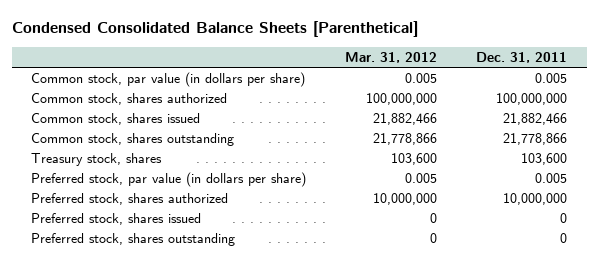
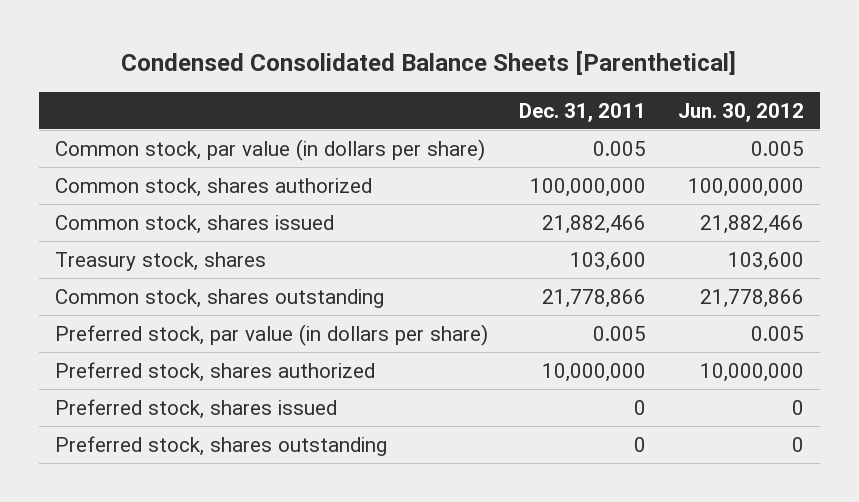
[345,51,438,63] Mar. 31, 2012 -> none
none -> [677,102,804,122] Jun. 30, 2012
[31,133,235,147] Common stock, shares outstanding -> [54,288,384,308] Common stock, shares outstanding

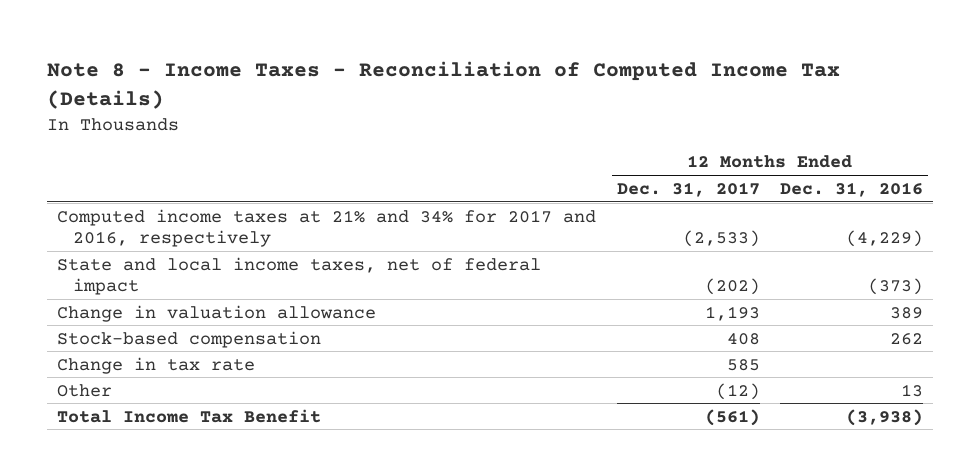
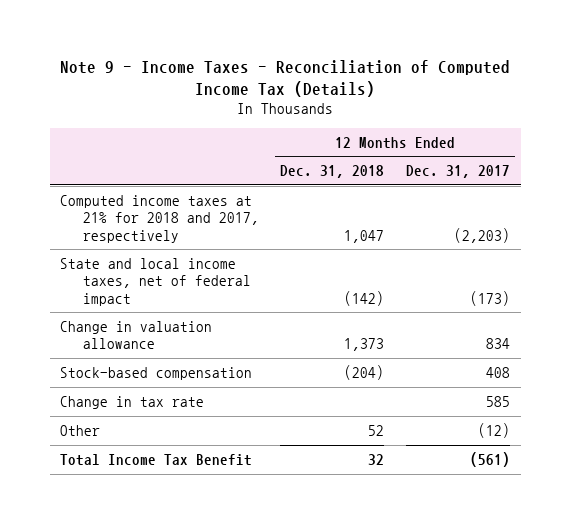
[47,61,841,110] Note 8 - Income Taxes - Reconciliation of Computed Income Tax (Details) -> [60,59,511,98] Note 9 - Income Taxes - Reconciliation of Computed Income Tax (Details)
[780,181,924,197] Dec. 31, 2016 -> none
none -> [280,165,385,179] Dec. 31, 2018
[57,208,597,248] Computed income taxes at 21% and 34% for 2017 and 2016, respectively -> [60,194,260,243] Computed income taxes at 21% for 2018 and 2017, respectively
[682,230,760,248] (2,533) -> [453,227,510,243] (2,203)
[704,278,760,296] (202) -> [469,290,510,306] (173)
[704,305,760,321] 1,193 -> [485,338,510,350] 834

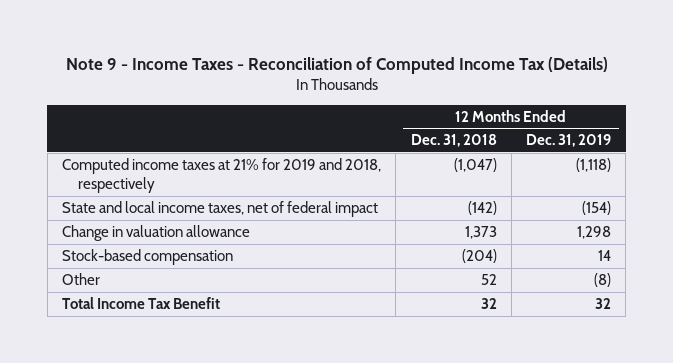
[405,165,510,179] Dec. 31, 2017 -> none
none -> [526,134,612,148] Dec. 31, 2019
[60,194,260,243] Computed income taxes at 21% for 2018 and 2017, respectively -> [61,157,381,193] Computed income taxes at 21% for 2019 and 2018, respectively
[344,229,385,243] 1,047 -> [453,157,497,172] (1,047)
[60,395,205,409] Change in tax rate -> none

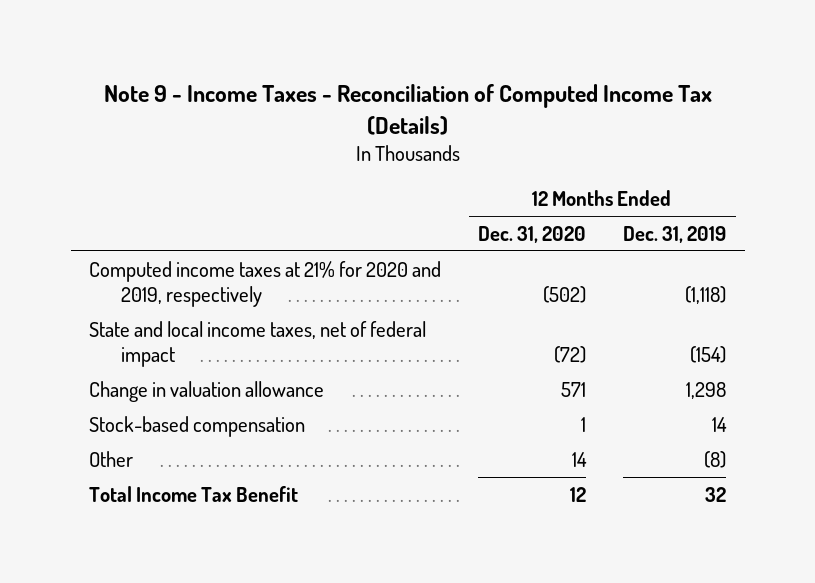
[410,134,497,148] Dec. 31, 2018 -> none
none -> [478,225,587,243] Dec. 31, 2020
[61,157,381,193] Computed income taxes at 21% for 2019 and 2018, respectively -> [89,260,442,308] Computed income taxes at 21% for 2020 and 2019, respectively

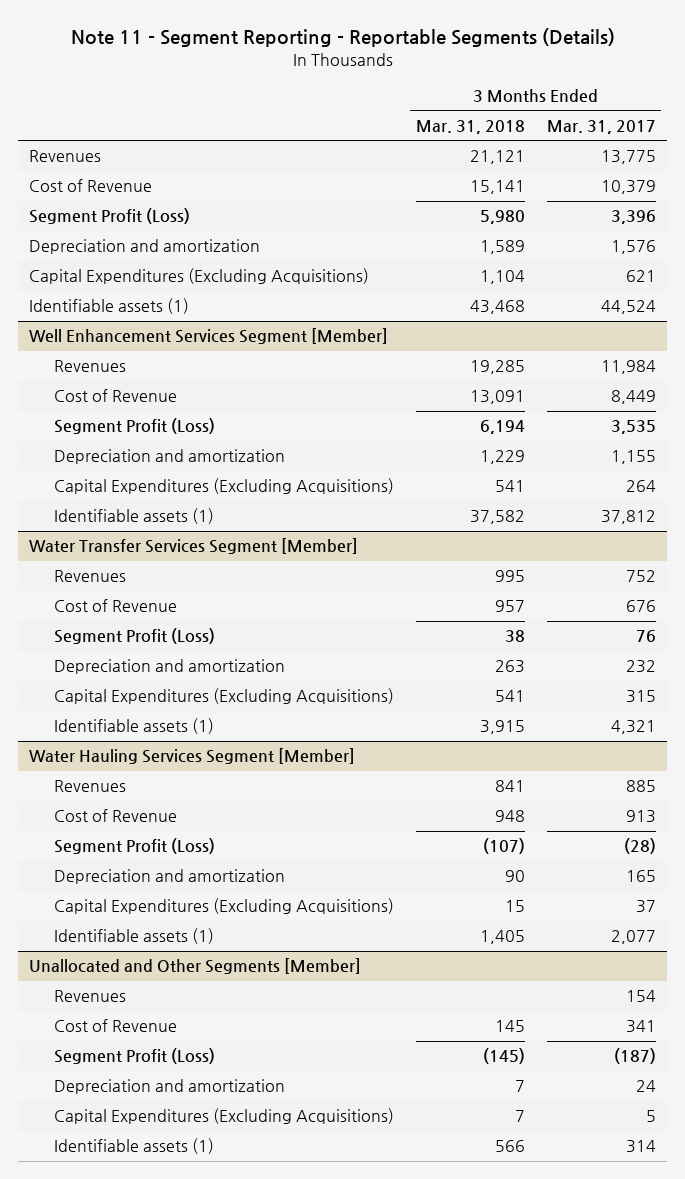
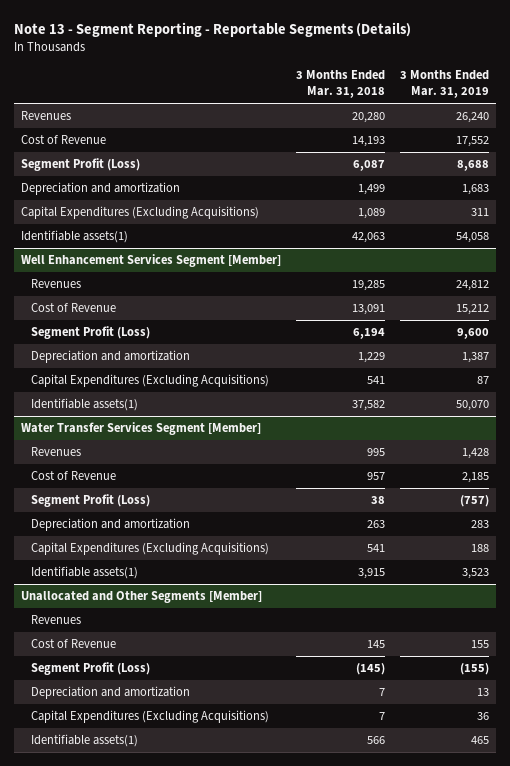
[70,28,615,48] Note 11 - Segment Reporting - Reportable Segments (Details) -> [13,21,411,37] Note 13 - Segment Reporting - Reportable Segments (Details)
[546,120,656,135] Mar. 31, 2017 -> none
none -> [399,70,489,99] 3 Months Ended Mar. 31, 2019
[469,150,525,165] 21,121 -> [352,112,386,124] 20,280
[469,180,525,195] 15,141 -> [352,136,386,148] 14,193
[479,210,525,225] 5,980 -> [353,160,386,172] 6,087
[479,240,525,255] 1,589 -> [358,184,386,196] 1,499
[479,270,525,285] 1,104 -> [358,208,386,220] 1,089
[29,298,190,315] Identifiable assets (1) -> [21,230,129,244] Identifiable assets(1)
[469,300,525,315] 43,468 -> [352,232,386,244] 42,063
[53,508,214,525] Identifiable assets (1) -> [31,398,139,412] Identifiable assets(1)
[29,748,356,765] Water Hauling Services Segment [Member] -> none
[53,780,126,793] Revenues -> none
[53,809,177,823] Cost of Revenue -> none
[53,838,215,855] Segment Profit (Loss) -> none
[53,869,285,885] Depreciation and amortization -> none
[53,898,394,915] Capital Expenditures (Excluding Acquisitions) -> none
[53,928,214,945] Identifiable assets (1) -> none
[53,718,214,735] Identifiable assets (1) -> [31,566,139,580] Identifiable assets(1)
[53,1138,214,1155] Identifiable assets (1) -> [31,734,139,748] Identifiable assets(1)

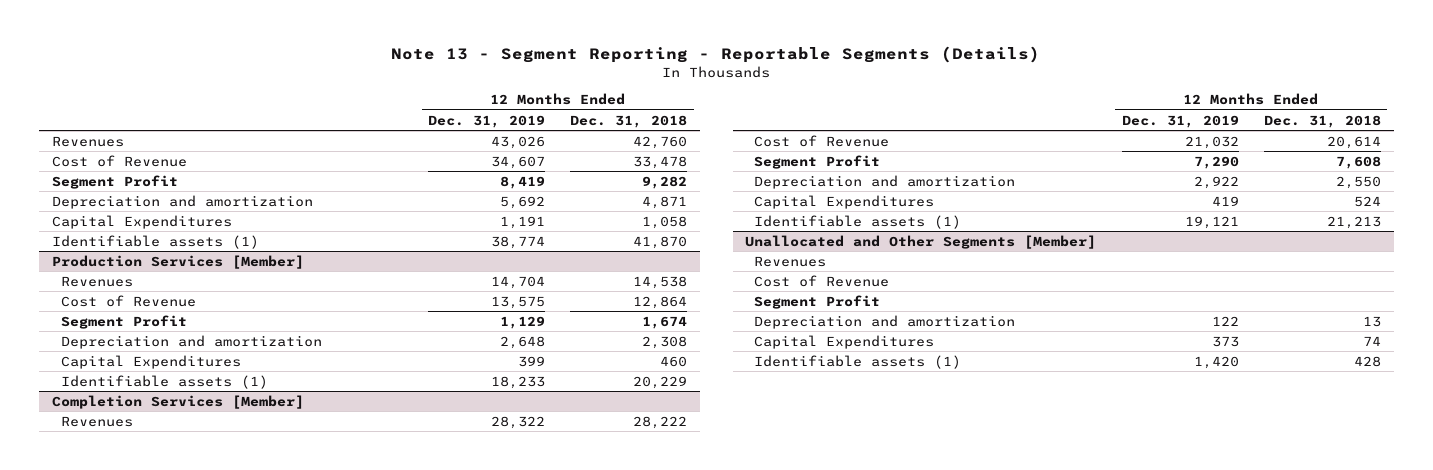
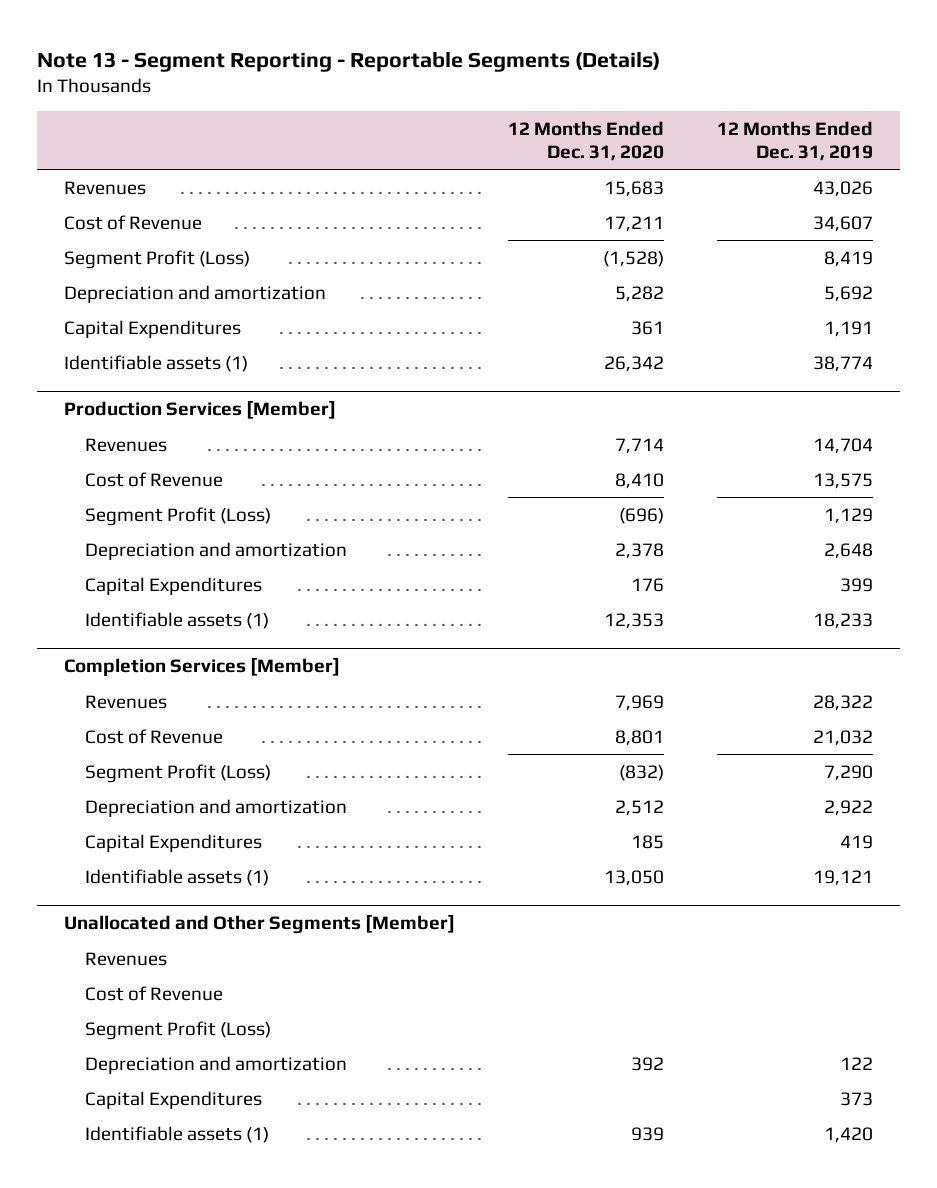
[570,114,688,128] Dec. 31, 2018 -> none
none -> [508,120,665,162] 12 Months Ended Dec. 31, 2020
[51,174,178,189] Segment Profit -> [63,249,250,269] Segment Profit (Loss)
[60,314,187,329] Segment Profit -> [85,506,272,526] Segment Profit (Loss)
[754,154,881,169] Segment Profit -> [85,763,272,783] Segment Profit (Loss)
[754,294,881,309] Segment Profit -> [85,1020,272,1040] Segment Profit (Loss)

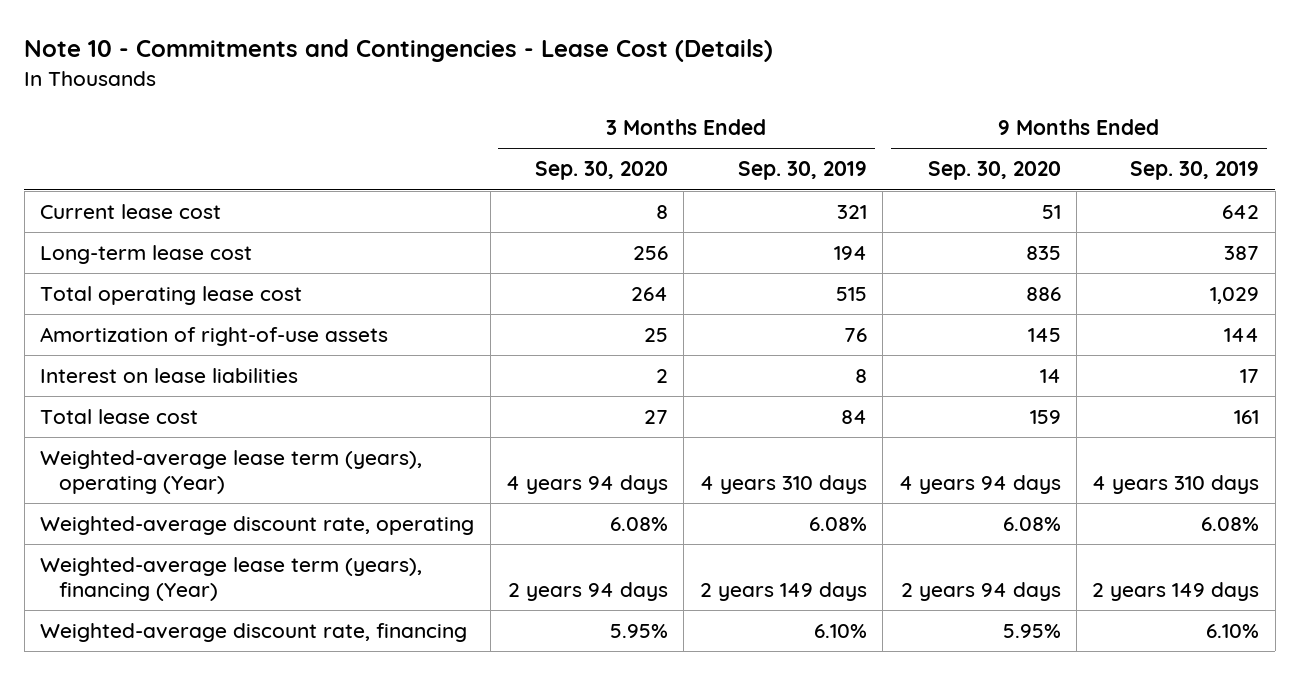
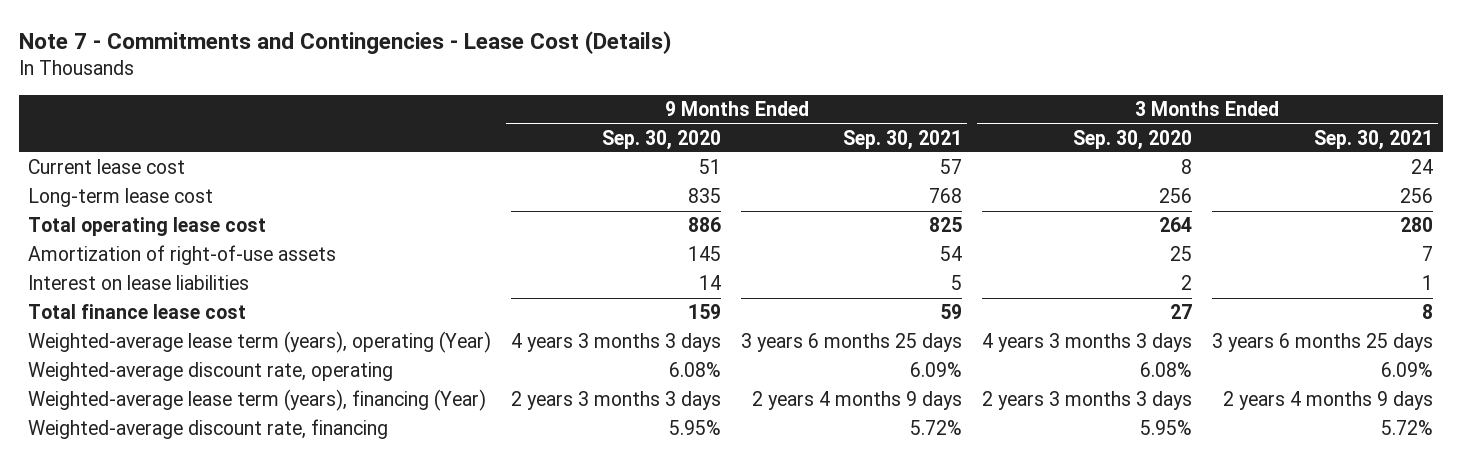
[24,39,774,63] Note 10 - Commitments and Contingencies - Lease Cost (Details) -> [18,30,671,54] Note 7 - Commitments and Contingencies - Lease Cost (Details)
[737,161,867,181] Sep. 30, 2019 -> none
[1130,161,1260,181] Sep. 30, 2019 -> none
none -> [843,129,963,150] Sep. 30, 2021
none -> [1313,129,1433,150] Sep. 30, 2021
[40,409,199,425] Total lease cost -> [28,304,247,320] Total finance lease cost
[506,475,669,495] 4 years 94 days -> [981,333,1192,353] 4 years 3 months 3 days
[898,475,1061,495] 4 years 94 days -> [511,333,722,353] 4 years 3 months 3 days
[508,582,669,602] 2 years 94 days -> [981,391,1192,411] 2 years 3 months 3 days
[900,582,1061,602] 2 years 94 days -> [511,391,722,411] 2 years 3 months 3 days

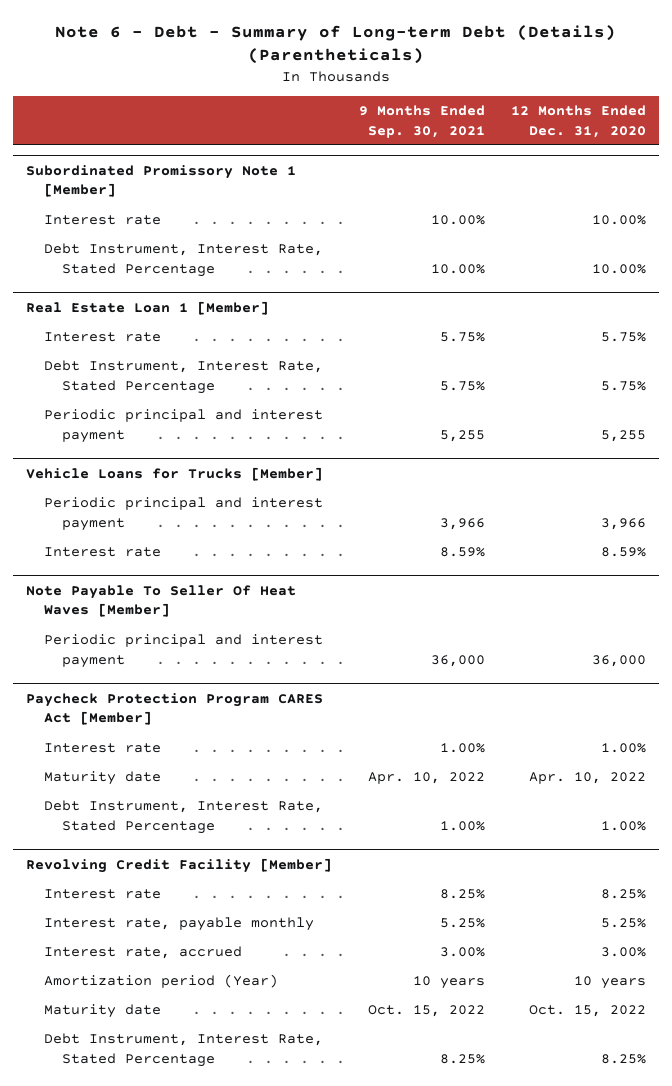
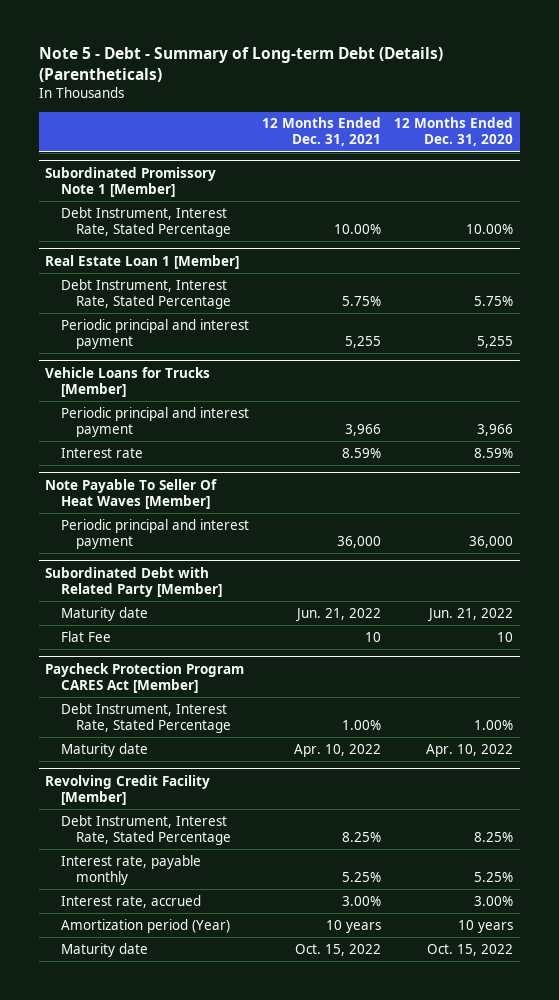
[55,24,617,65] Note 6 - Debt - Summary of Long-term Debt (Details) (Parentheticals) -> [38,47,443,83] Note 5 - Debt - Summary of Long-term Debt (Details) (Parentheticals)
[358,105,485,138] 9 Months Ended Sep. 30, 2021 -> none
none -> [262,117,382,147] 12 Months Ended Dec. 31, 2021
[44,215,162,226] Interest rate -> none
[44,332,162,343] Interest rate -> none
none -> [45,566,222,597] Subordinated Debt with Related Party [Member]
none -> [60,606,148,621] Maturity date
none -> [60,630,111,642] Flat Fee
[44,743,162,754] Interest rate -> none
[44,771,162,786] Maturity date -> [60,742,148,757] Maturity date
[44,889,162,900] Interest rate -> none
[44,1033,324,1067] Debt Instrument, Interest Rate, Stated Percentage -> [60,814,231,845] Debt Instrument, Interest Rate, Stated Percentage

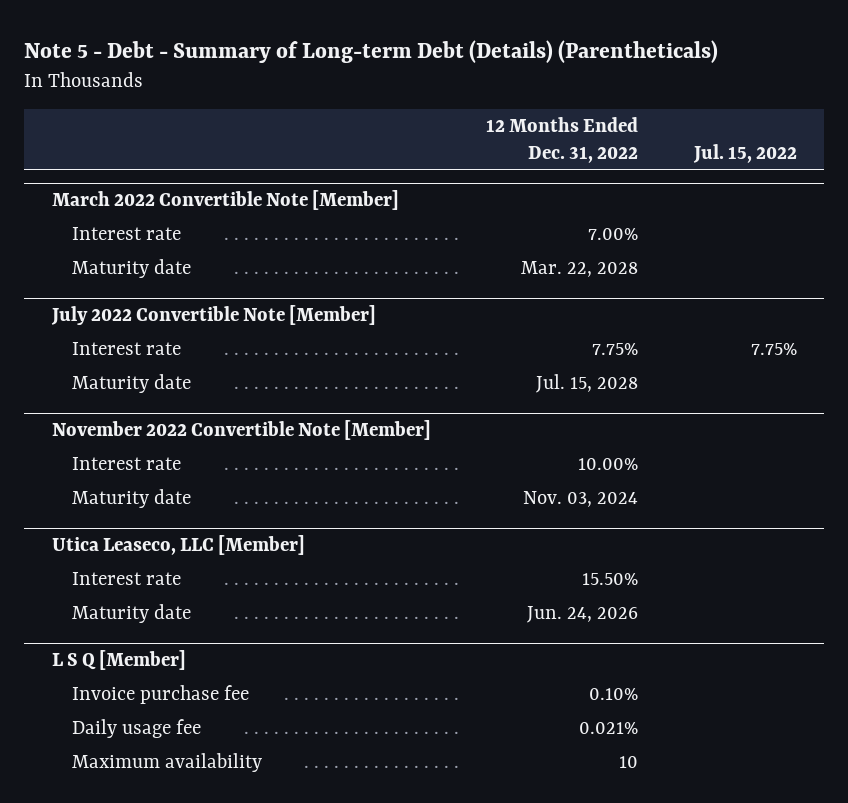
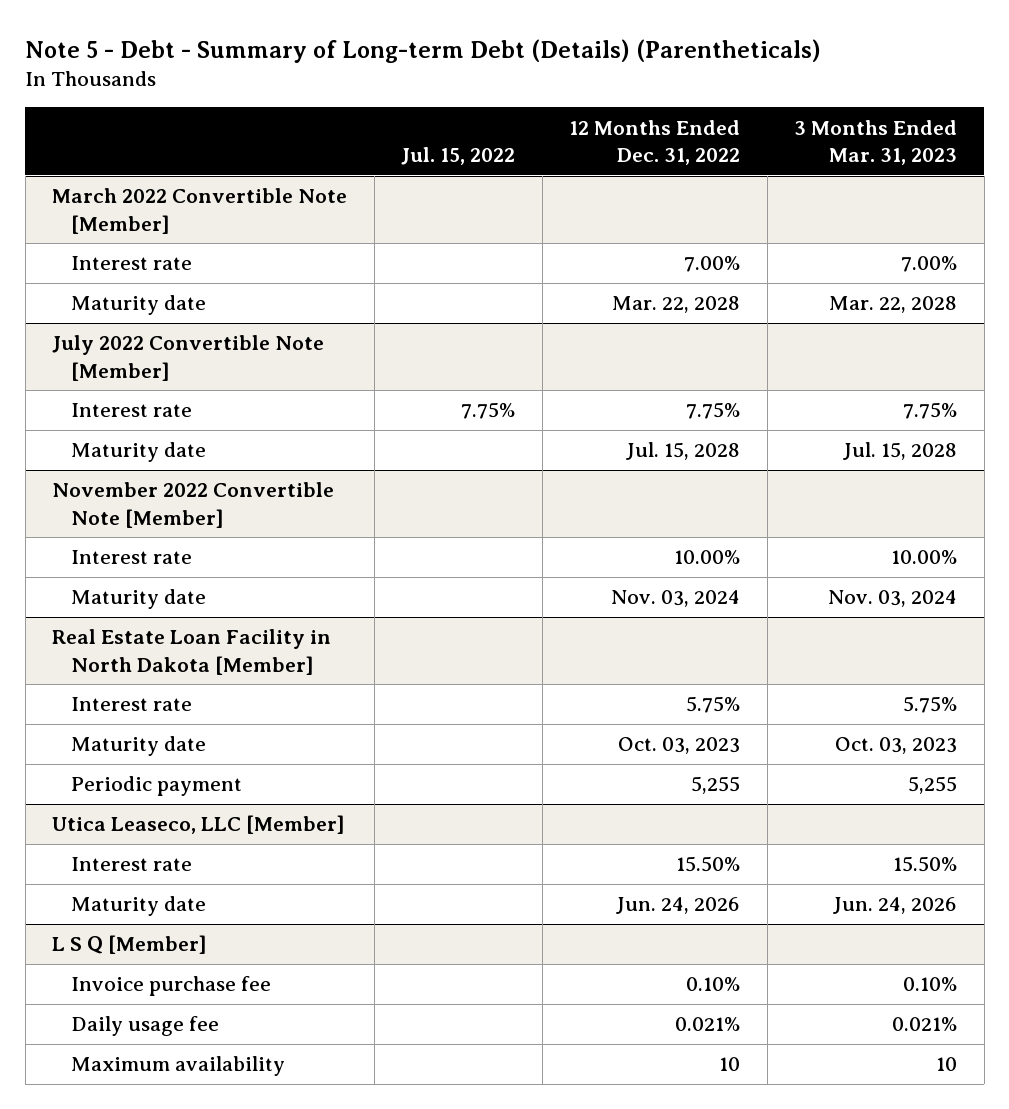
none -> [794,119,958,166] 3 Months Ended Mar. 31, 2023
none -> [52,629,332,675] Real Estate Loan Facility in North Dakota [Member]
none -> [71,697,193,712] Interest rate
none -> [71,736,207,757] Maturity date
none -> [71,776,243,797] Periodic payment

